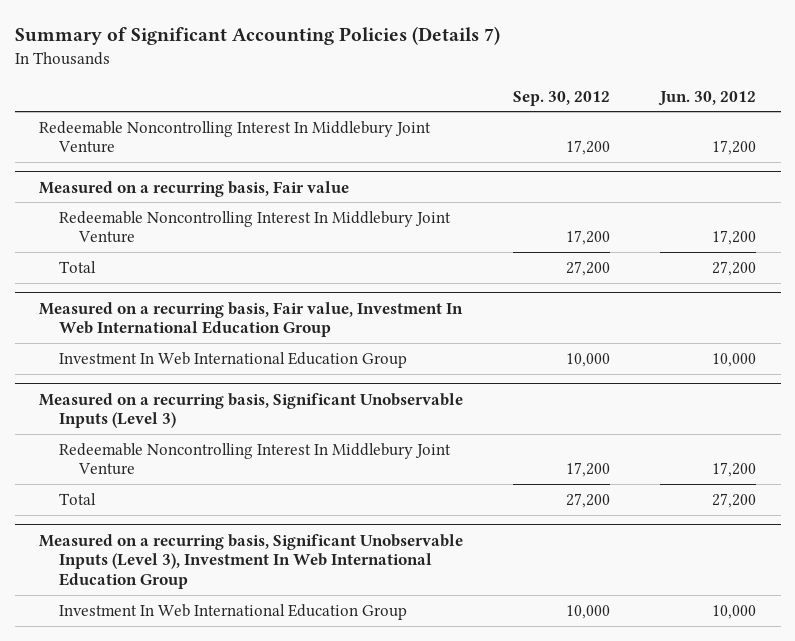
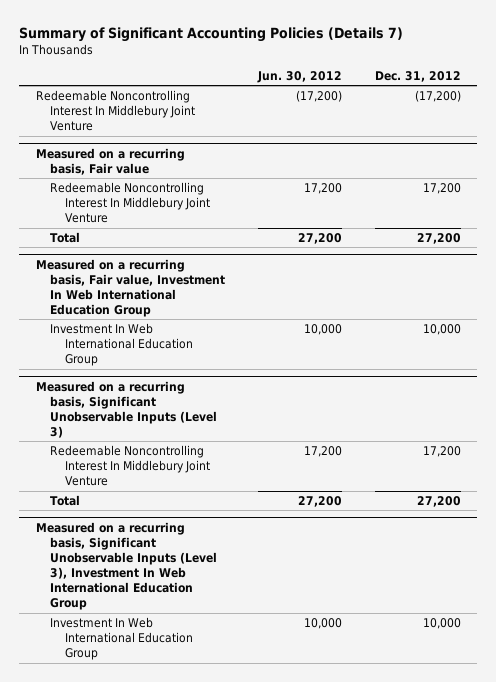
[513,90,611,106] Sep. 30, 2012 -> none
none -> [374,71,461,83] Dec. 31, 2012
[711,140,756,156] 17,200 -> [295,90,342,103] (17,200)

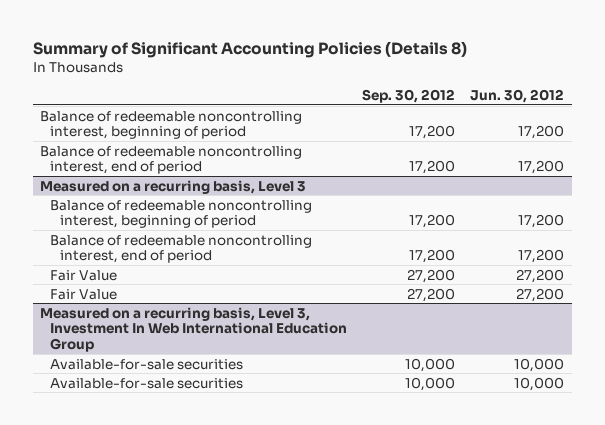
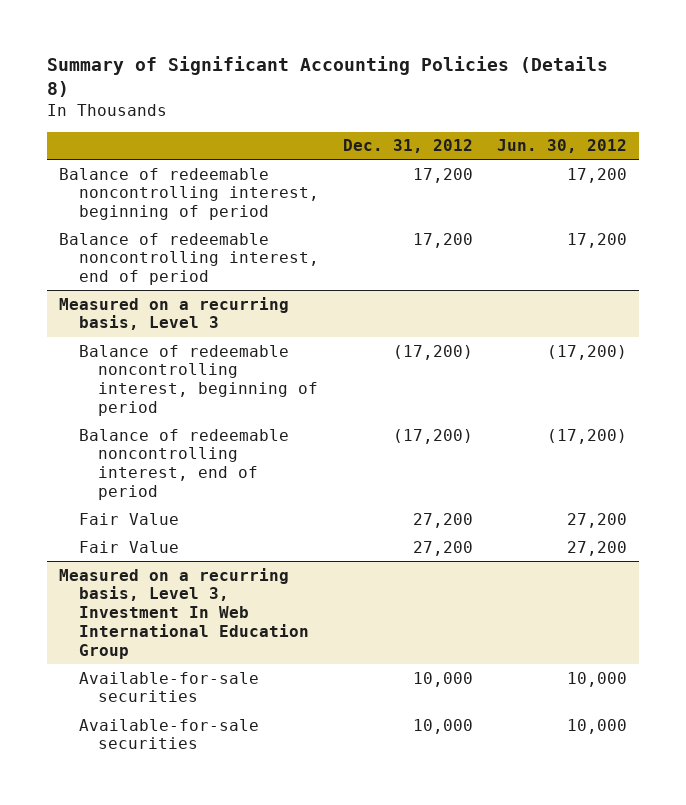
[362,89,456,104] Sep. 30, 2012 -> none
none -> [342,139,473,154] Dec. 31, 2012
[518,214,565,229] 17,200 -> [546,344,627,360] (17,200)
[518,249,565,264] 17,200 -> [546,428,627,444] (17,200)

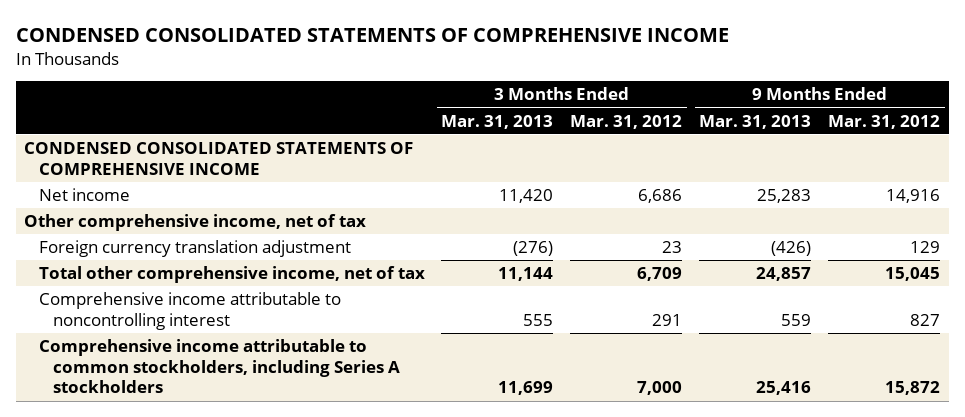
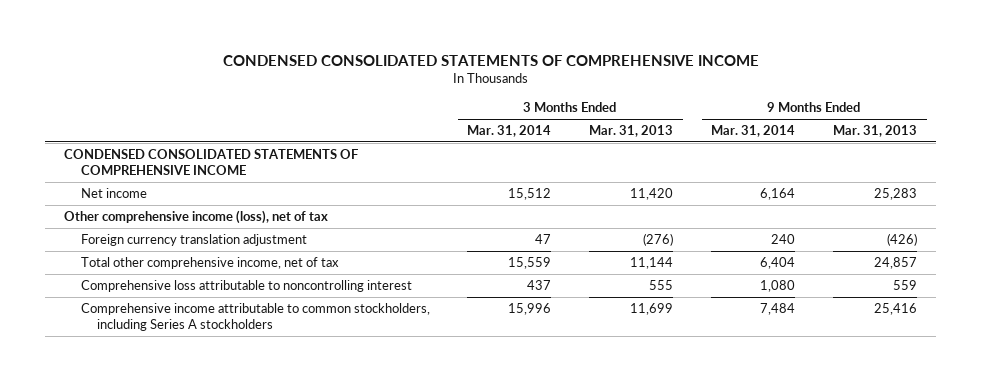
[570,114,683,129] Mar. 31, 2012 -> none
[828,114,941,129] Mar. 31, 2012 -> none
none -> [467,125,552,138] Mar. 31, 2014
none -> [711,125,796,138] Mar. 31, 2014
[24,214,367,232] Other comprehensive income, net of tax -> [64,210,329,225] Other comprehensive income (loss), net of tax
[38,292,341,330] Comprehensive income attributable to noncontrolling interest -> [80,280,412,293] Comprehensive loss attributable to noncontrolling interest

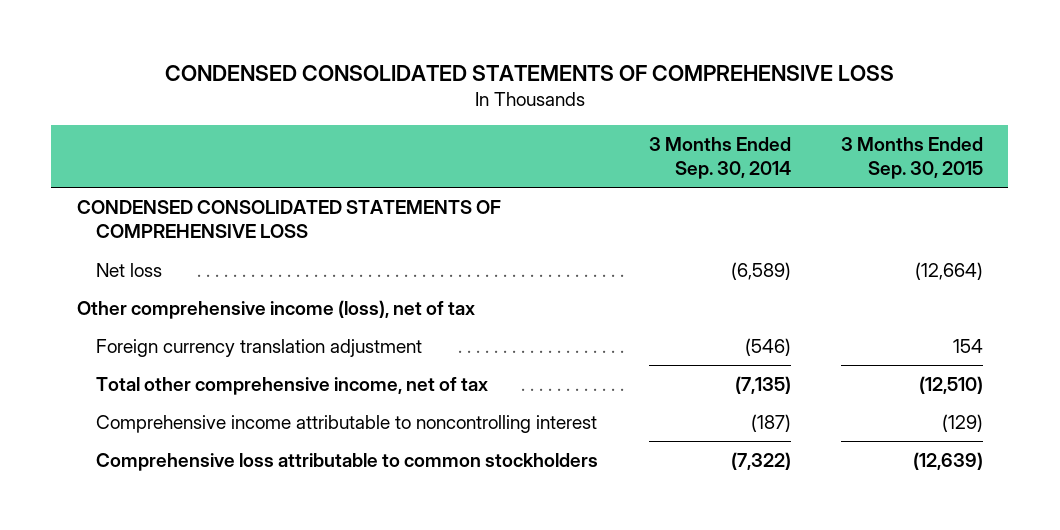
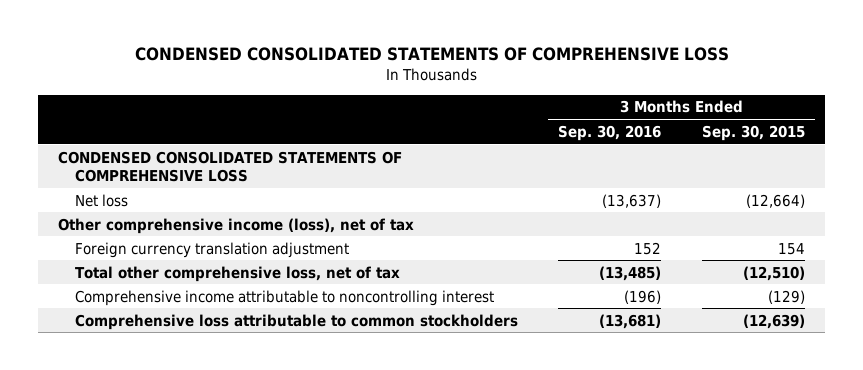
[648,136,791,180] 3 Months Ended Sep. 30, 2014 -> none
none -> [558,124,662,141] Sep. 30, 2016
[96,376,489,395] Total other comprehensive income, net of tax -> [74,265,400,282] Total other comprehensive loss, net of tax

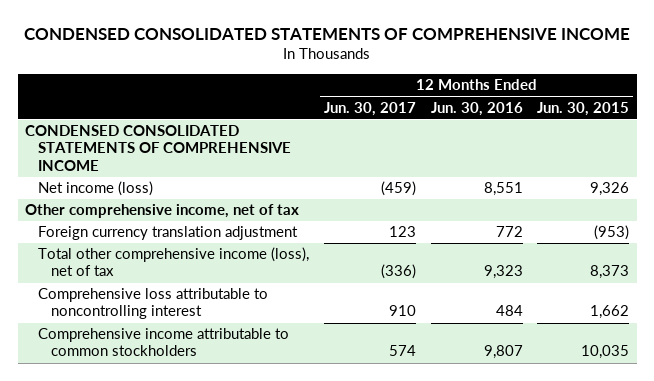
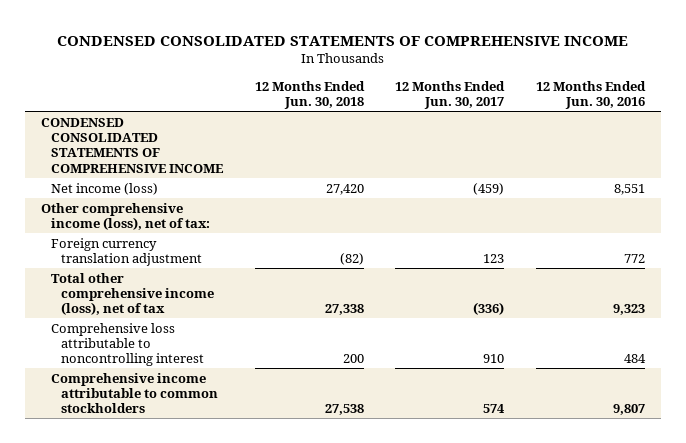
[537,101,630,116] Jun. 30, 2015 -> none
none -> [254,81,365,110] 12 Months Ended Jun. 30, 2018
[24,204,299,219] Other comprehensive income, net of tax -> [41,202,210,230] Other comprehensive income (loss), net of tax:

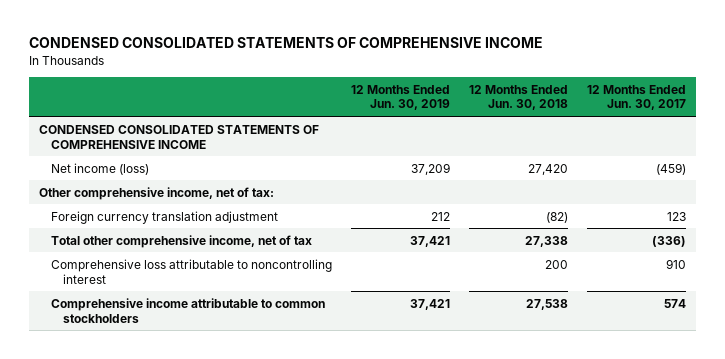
[535,81,646,110] 12 Months Ended Jun. 30, 2016 -> none
none -> [350,84,450,111] 12 Months Ended Jun. 30, 2019
[41,202,210,230] Other comprehensive income (loss), net of tax: -> [39,186,275,200] Other comprehensive income, net of tax:
[50,272,214,316] Total other comprehensive income (loss), net of tax -> [50,234,312,248] Total other comprehensive income, net of tax

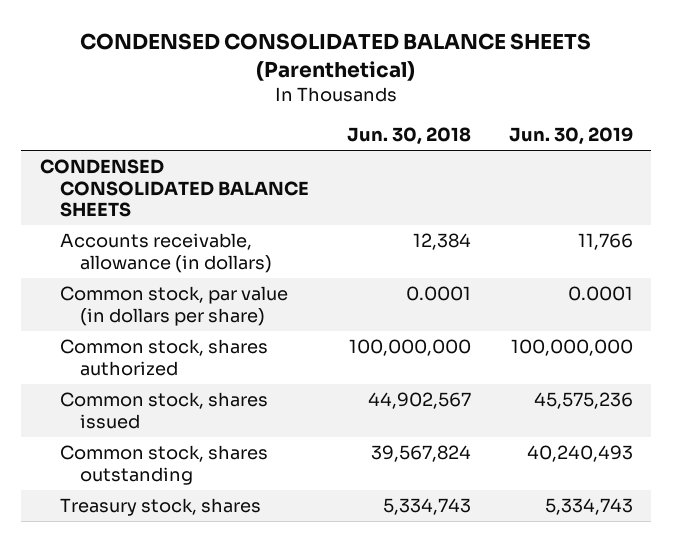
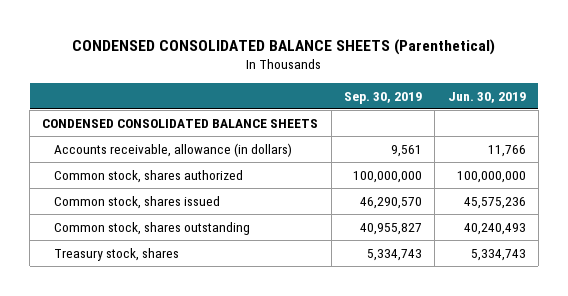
[346,127,471,146] Jun. 30, 2018 -> none
none -> [344,91,423,104] Sep. 30, 2019
[60,286,289,326] Common stock, par value (in dollars per share) -> none

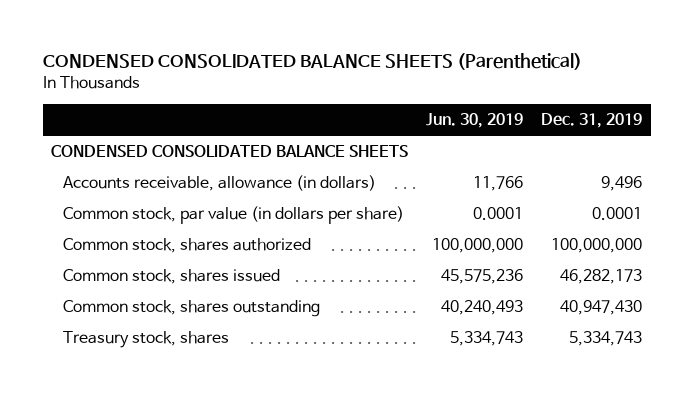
[344,91,423,104] Sep. 30, 2019 -> none
none -> [541,113,643,129] Dec. 31, 2019
none -> [62,206,404,225] Common stock, par value (in dollars per share)

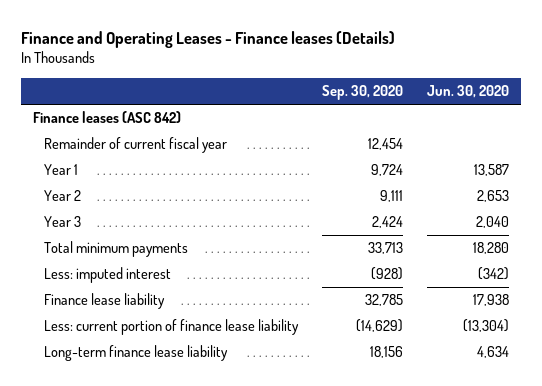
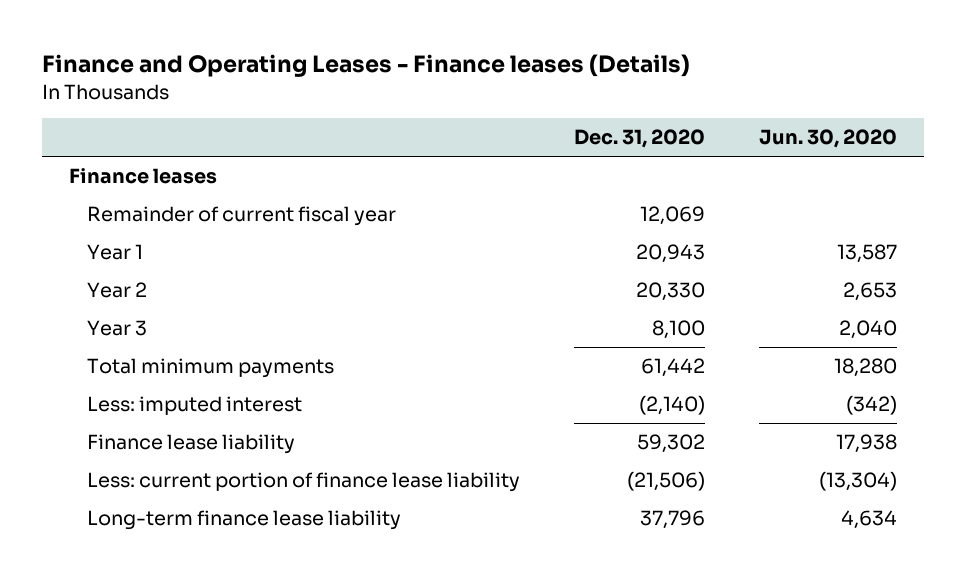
[322,85,404,101] Sep. 30, 2020 -> none
none -> [573,129,705,149] Dec. 31, 2020
[33,111,182,124] Finance leases (ASC 842) -> [68,168,217,185] Finance leases

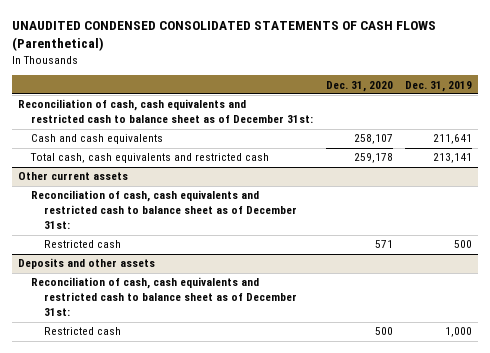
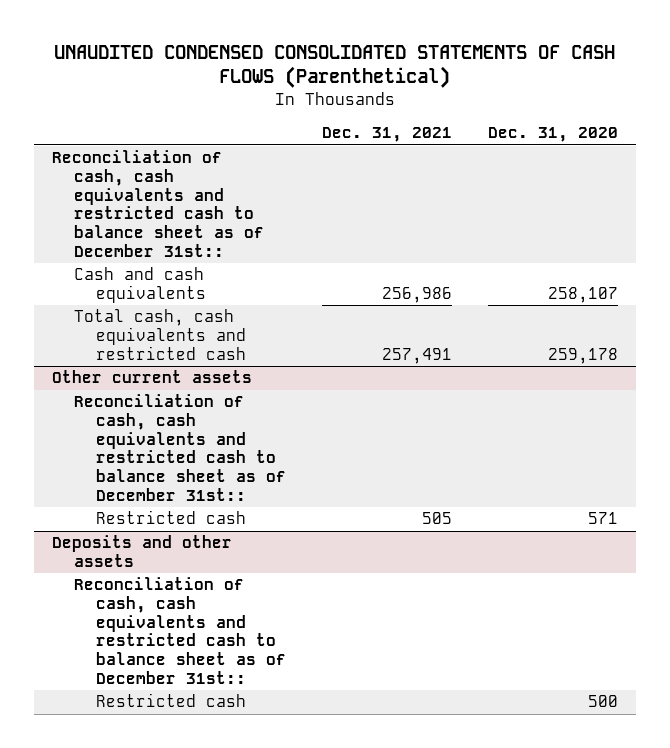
[405,80,473,92] Dec. 31, 2019 -> none
none -> [322,127,453,143] Dec. 31, 2021
[17,99,313,124] Reconciliation of cash, cash equivalents and restricted cash to balance sheet as of December 31st: -> [52,150,265,257] Reconciliation of cash, cash equivalents and restricted cash to balance sheet as of December 31st::
[30,190,297,230] Reconciliation of cash, cash equivalents and restricted cash to balance sheet as of December 31st: -> [74,394,286,501] Reconciliation of cash, cash equivalents and restricted cash to balance sheet as of December 31st::
[30,277,297,317] Reconciliation of cash, cash equivalents and restricted cash to balance sheet as of December 31st: -> [74,577,286,684] Reconciliation of cash, cash equivalents and restricted cash to balance sheet as of December 31st::

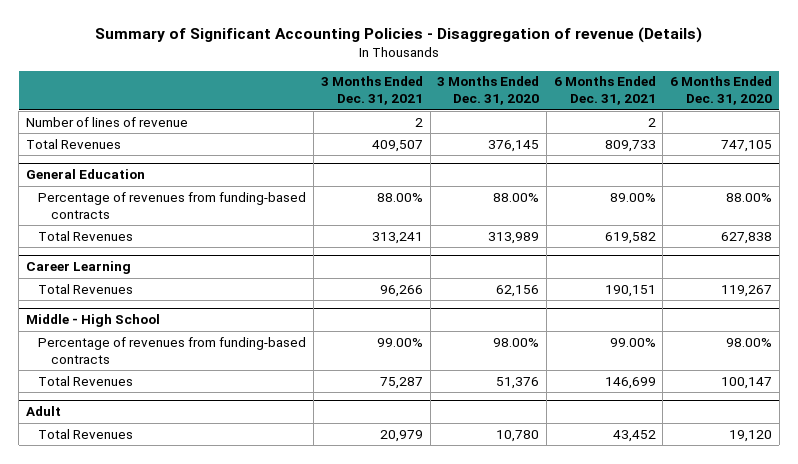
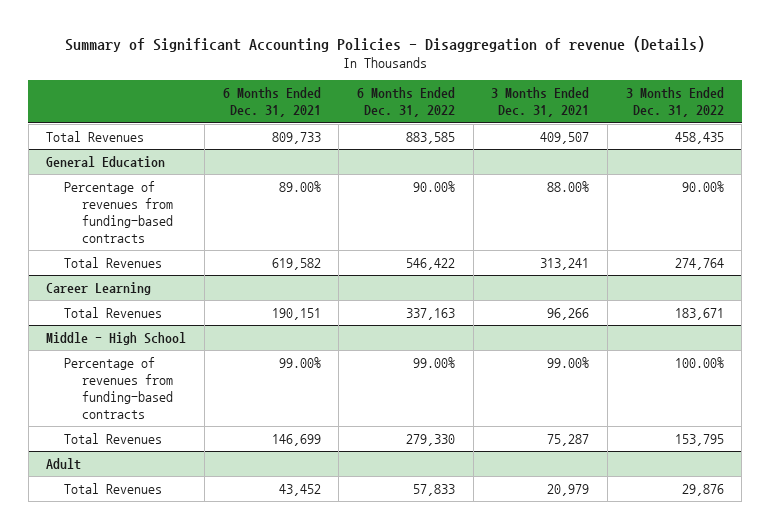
[437,76,540,106] 3 Months Ended Dec. 31, 2020 -> none
[669,76,772,106] 6 Months Ended Dec. 31, 2020 -> none
none -> [357,87,456,118] 6 Months Ended Dec. 31, 2022
none -> [625,87,724,118] 3 Months Ended Dec. 31, 2022
[25,116,188,127] Number of lines of revenue -> none

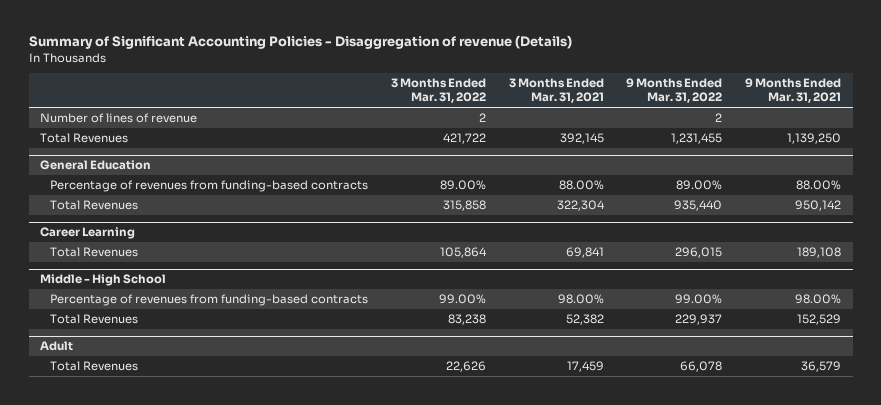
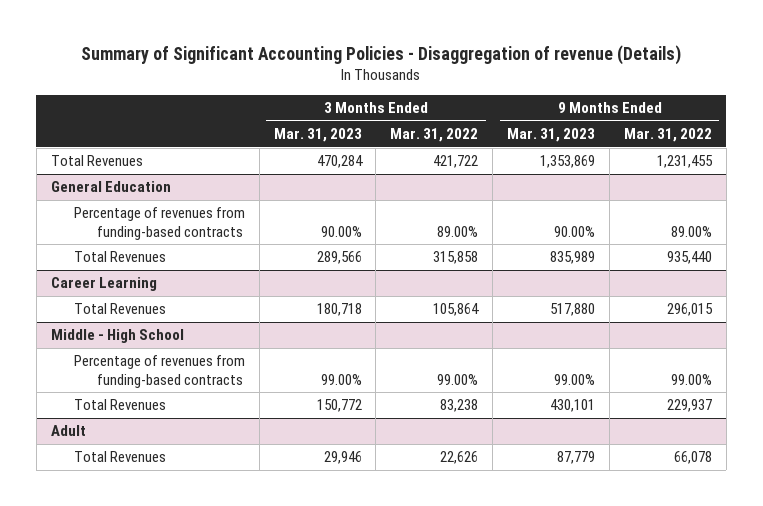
[508,77,604,104] 3 Months Ended Mar. 31, 2021 -> none
[745,77,842,104] 9 Months Ended Mar. 31, 2021 -> none
none -> [273,128,362,143] Mar. 31, 2023
none -> [507,128,596,143] Mar. 31, 2023
[40,112,198,123] Number of lines of revenue -> none

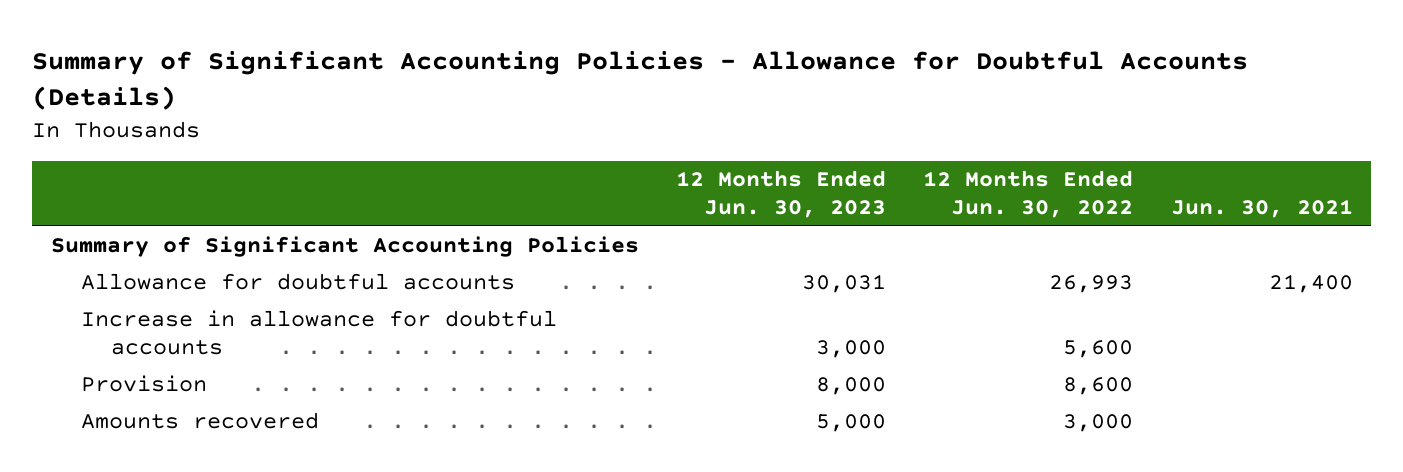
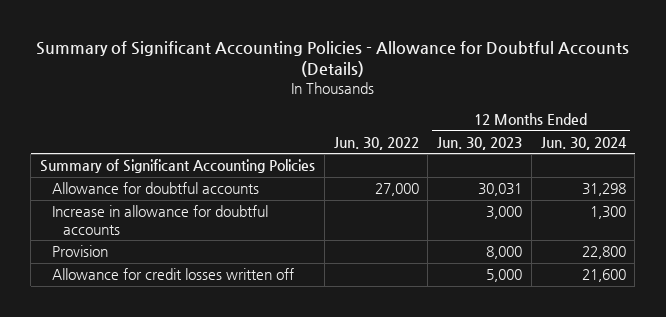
[923,170,1134,219] 12 Months Ended Jun. 30, 2022 -> none
[1170,199,1353,219] Jun. 30, 2021 -> none
none -> [333,136,419,150] Jun. 30, 2022
none -> [540,136,627,150] Jun. 30, 2024
[80,412,319,430] Amounts recovered -> none
none -> [51,268,294,281] Allowance for credit losses written off

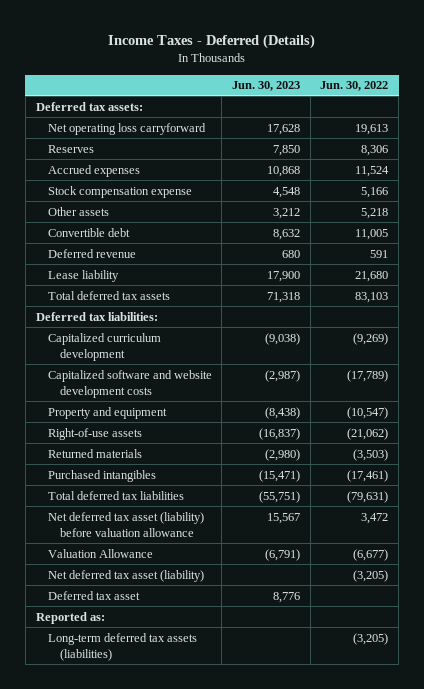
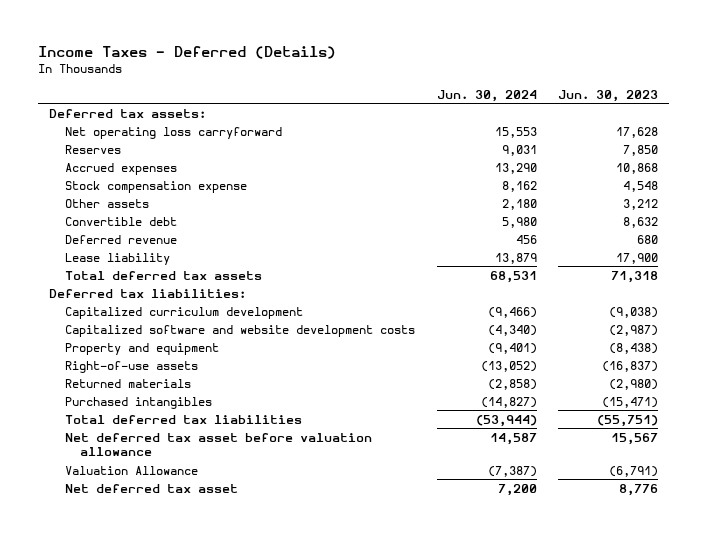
[320,81,389,92] Jun. 30, 2022 -> none
none -> [436,89,537,102] Jun. 30, 2024
[47,511,204,537] Net deferred tax asset (liability) before valuation allowance -> [64,432,372,456] Net deferred tax asset before valuation allowance
[47,569,204,582] Net deferred tax asset (liability) -> none
[35,611,105,624] Reported as: -> none
[47,632,197,661] Long-term deferred tax assets (liabilities) -> none
[47,590,140,600] Deferred tax asset -> [64,483,238,493] Net deferred tax asset

